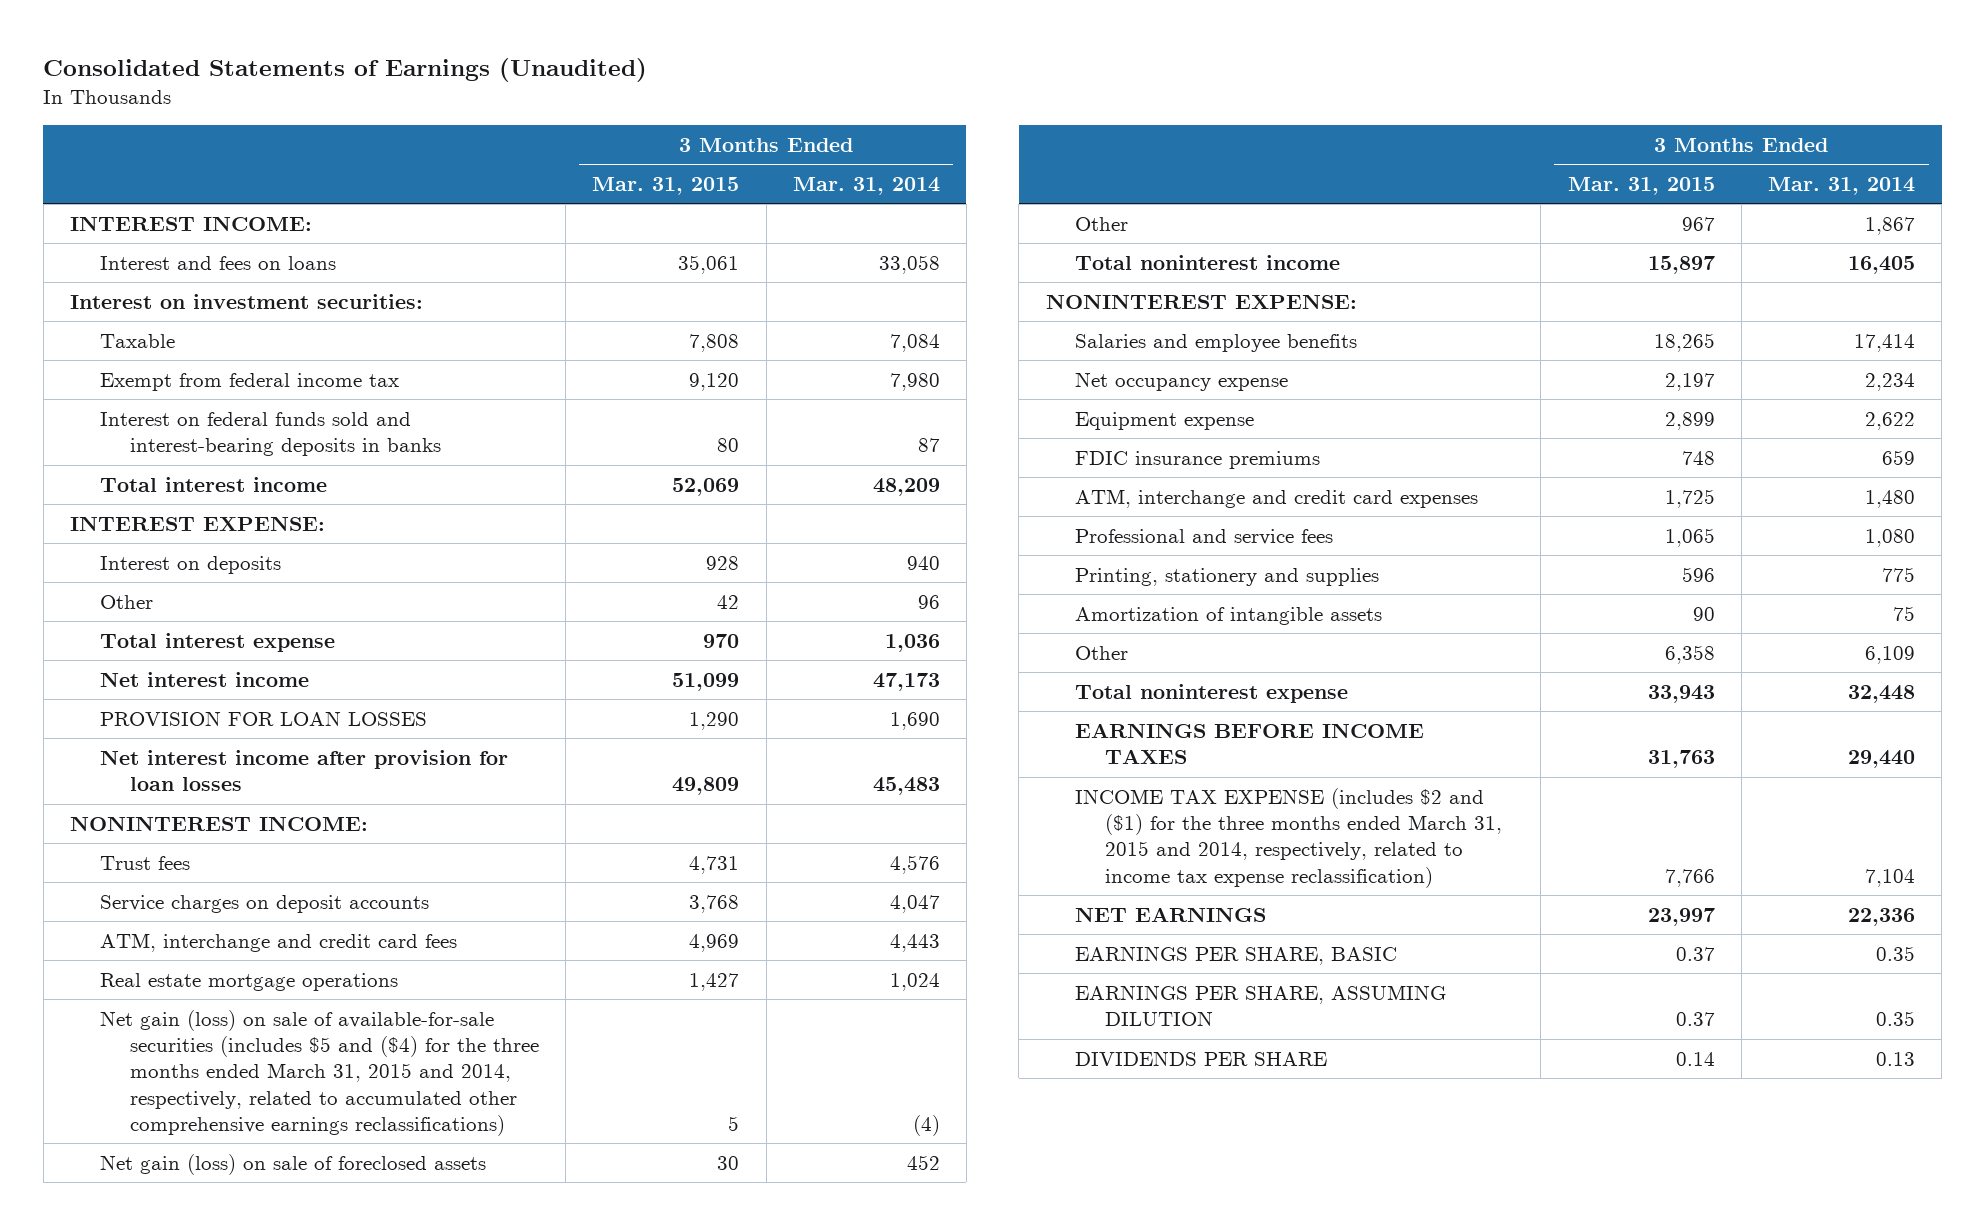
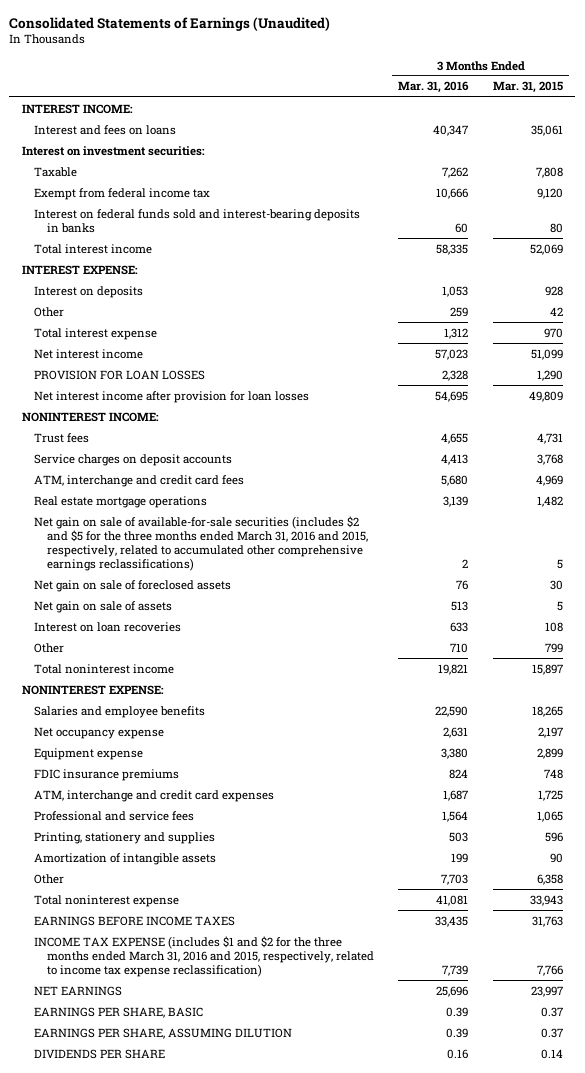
[792,177,940,196] Mar. 31, 2014 -> none
none -> [398,81,470,94] Mar. 31, 2016
[689,972,740,991] 1,427 -> [537,495,564,507] 1,482
[99,1009,539,1136] Net gain (loss) on sale of available-for-sale securities (includes $5 and ($4) for the three months ended March 31, 2015 and 2014, respectively, related to accumulated other comprehensive earnings reclassifications) -> [34,515,368,571] Net gain on sale of available-for-sale securities (includes $2 and $5 for the three months ended March 31, 2016 and 2015, respectively, related to accumulated other comprehensive earnings reclassifications)
[99,1153,486,1175] Net gain (loss) on sale of foreclosed assets -> [34,579,232,592] Net gain on sale of foreclosed assets
none -> [34,600,173,613] Net gain on sale of assets
none -> [34,621,182,632] Interest on loan recoveries
[1681,216,1715,231] 967 -> [545,642,564,653] 799
[1075,787,1503,888] INCOME TAX EXPENSE (includes $2 and ($1) for the three months ended March 31, 2015 and 2014, respectively, related to income tax expense reclassification) -> [34,935,374,977] INCOME TAX EXPENSE (includes $1 and $2 for the three months ended March 31, 2016 and 2015, respectively, related to income tax expense reclassification)

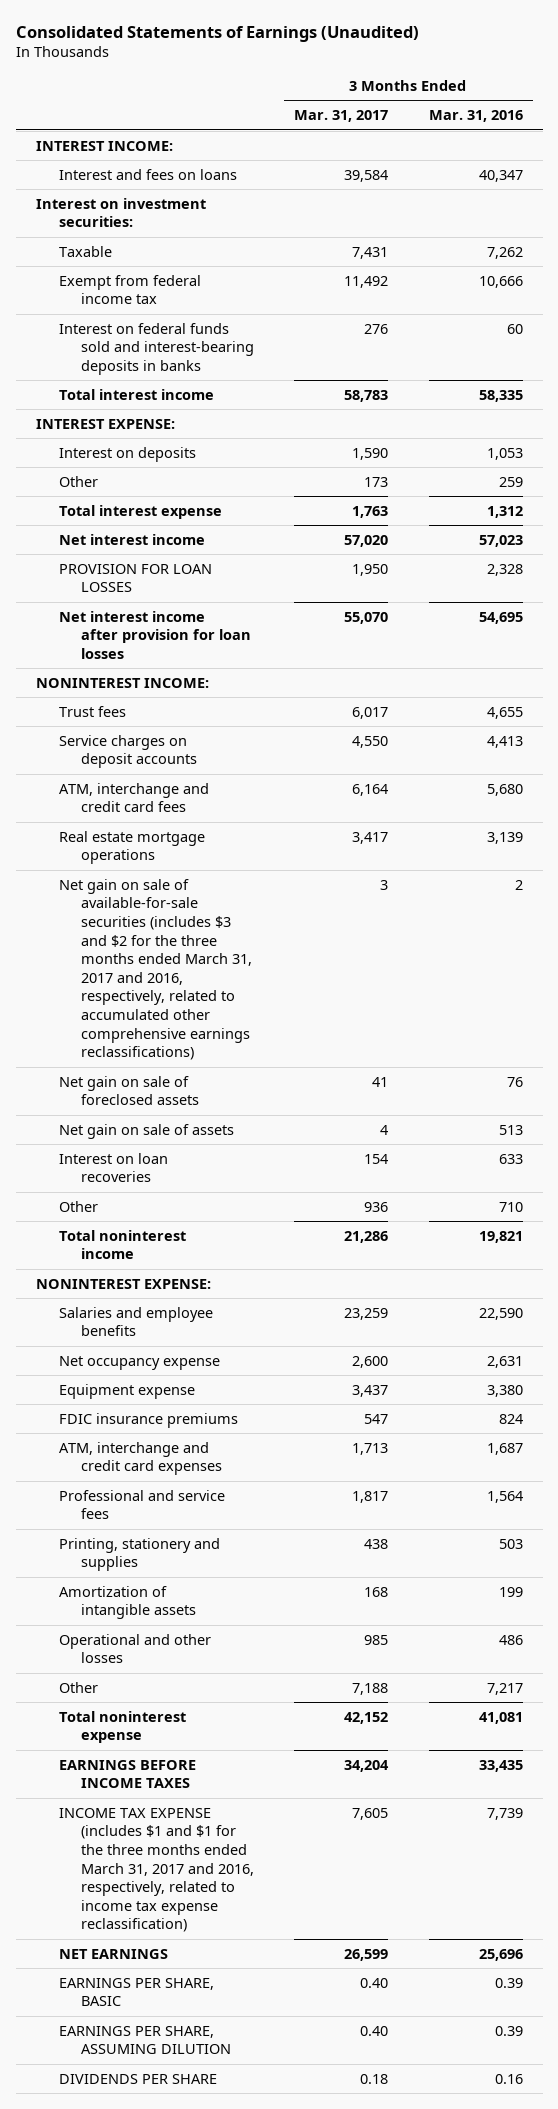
[493,81,564,94] Mar. 31, 2015 -> none
none -> [294,110,389,123] Mar. 31, 2017
[34,515,368,571] Net gain on sale of available-for-sale securities (includes $2 and $5 for the three months ended March 31, 2016 and 2015, respectively, related to accumulated other comprehensive earnings reclassifications) -> [58,878,253,1061] Net gain on sale of available-for-sale securities (includes $3 and $2 for the three months ended March 31, 2017 and 2016, respectively, related to accumulated other comprehensive earnings reclassifications)
none -> [58,1633,211,1664] Operational and other losses
[441,873,469,885] 7,703 -> [486,1682,523,1695] 7,217
[34,935,374,977] INCOME TAX EXPENSE (includes $1 and $2 for the three months ended March 31, 2016 and 2015, respectively, related to income tax expense reclassification) -> [58,1807,255,1933] INCOME TAX EXPENSE (includes $1 and $1 for the three months ended March 31, 2017 and 2016, respectively, related to income tax expense reclassification)

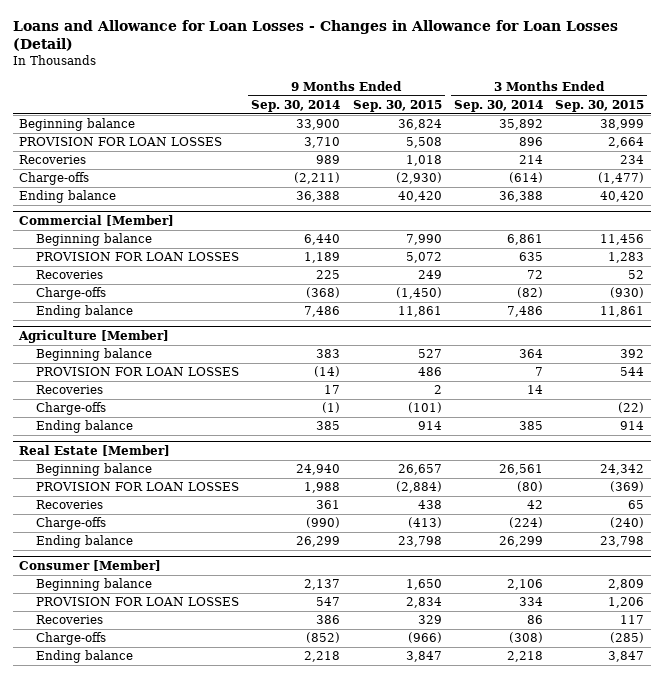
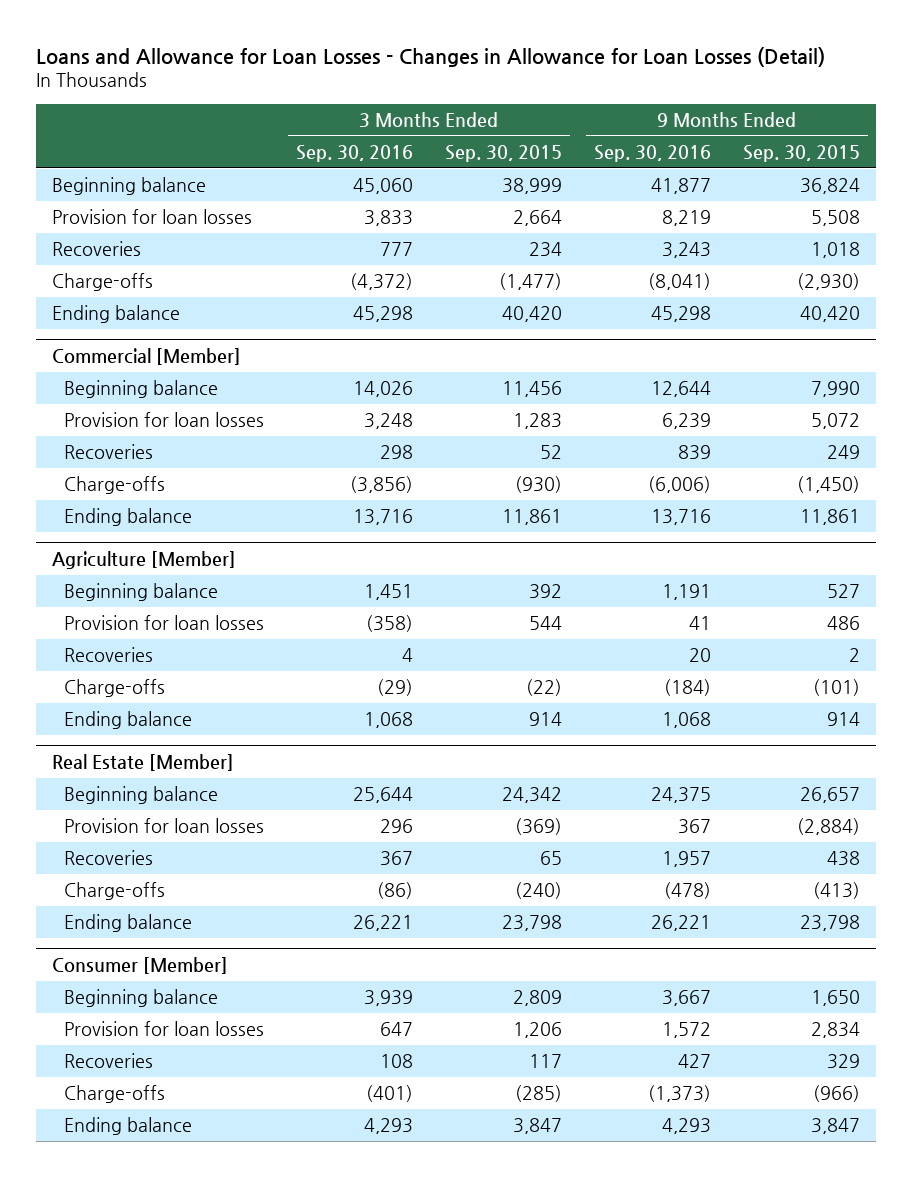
[251,100,341,113] Sep. 30, 2014 -> none
[453,100,543,113] Sep. 30, 2014 -> none
none -> [295,144,413,162] Sep. 30, 2016
none -> [593,144,711,162] Sep. 30, 2016
[19,137,223,147] PROVISION FOR LOAN LOSSES -> [51,209,252,225] Provision for loan losses
[35,252,239,262] PROVISION FOR LOAN LOSSES -> [63,412,264,428] Provision for loan losses
[35,367,239,377] PROVISION FOR LOAN LOSSES -> [63,615,264,631] Provision for loan losses
[35,482,239,492] PROVISION FOR LOAN LOSSES -> [63,818,264,834] Provision for loan losses
[35,597,239,607] PROVISION FOR LOAN LOSSES -> [63,1021,264,1037] Provision for loan losses

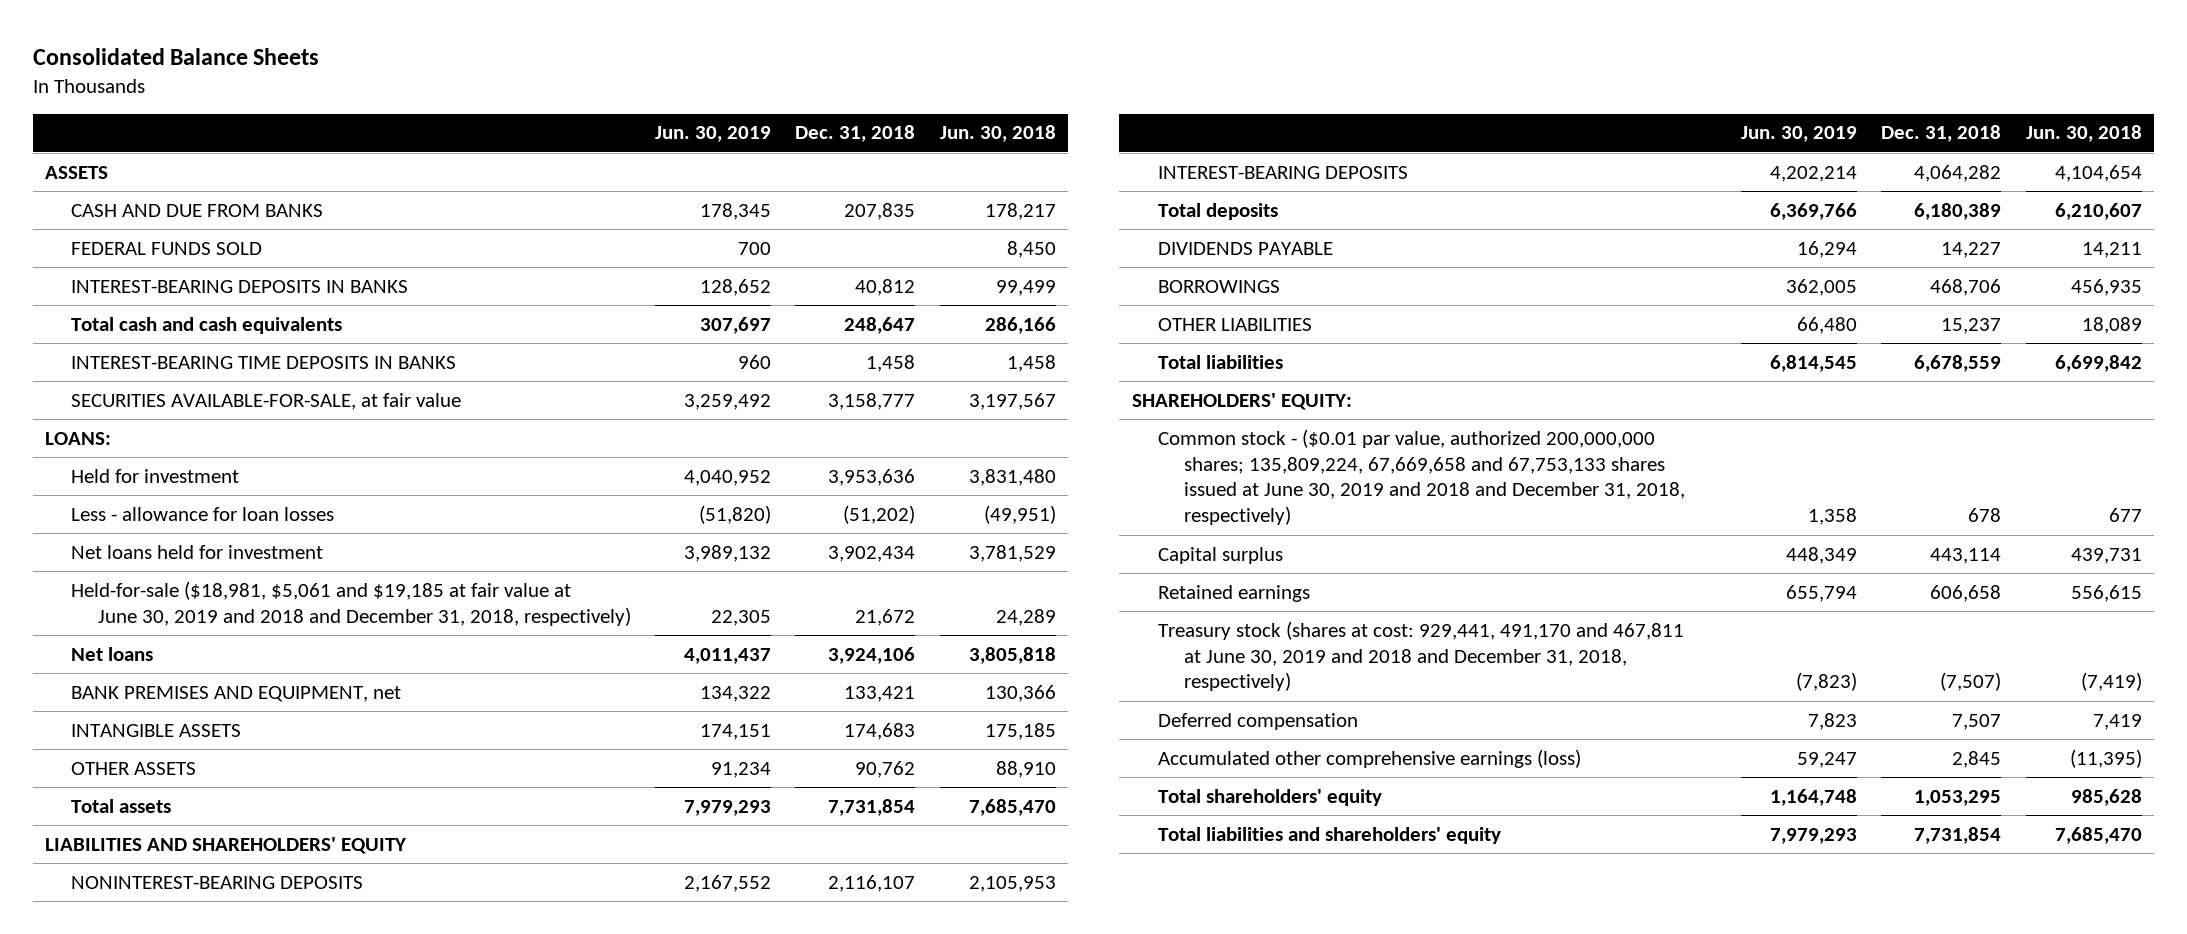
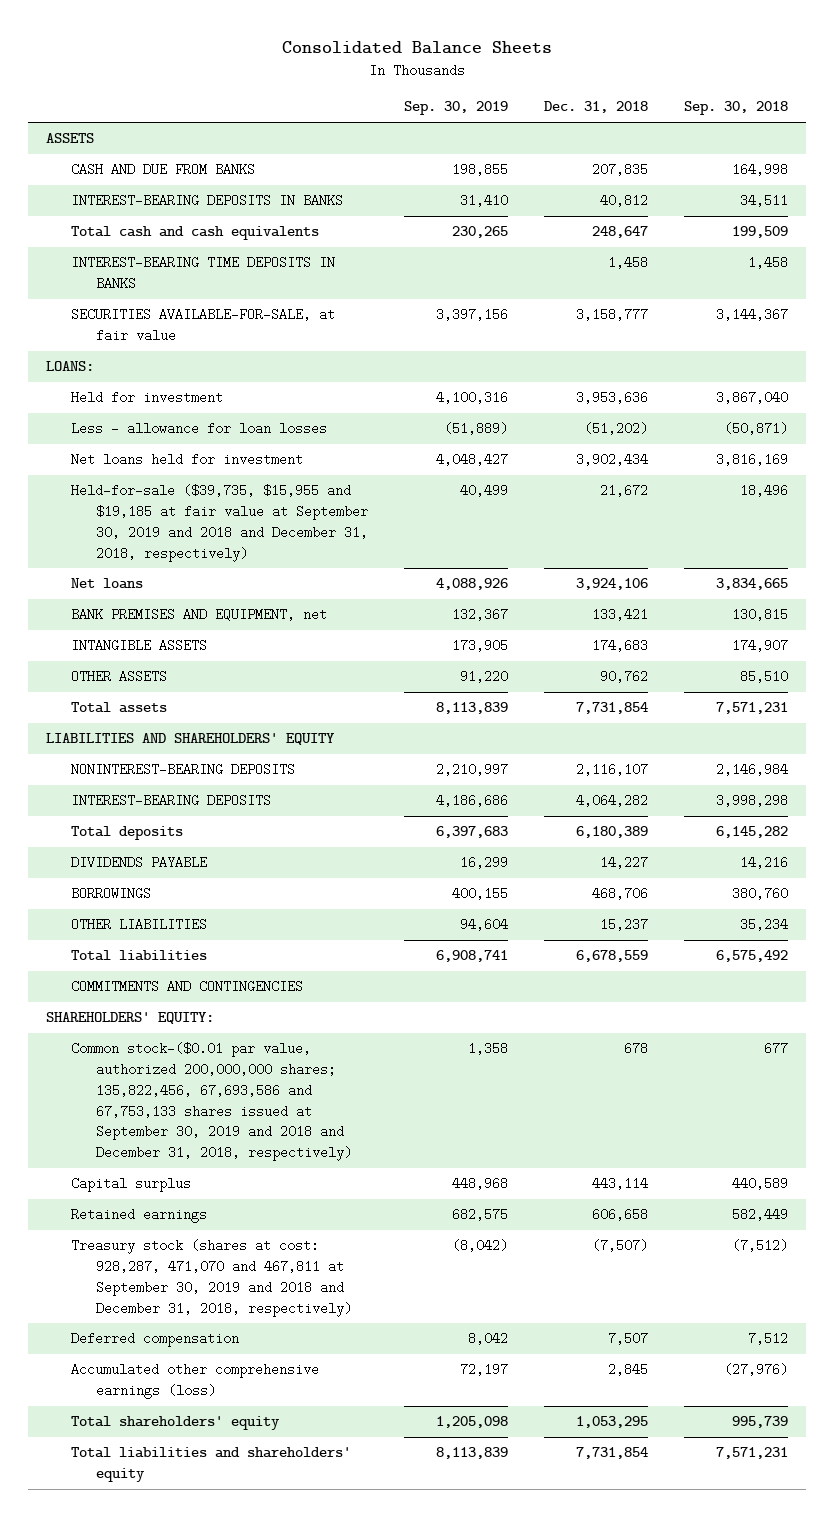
[654,126,771,143] Jun. 30, 2019 -> none
[939,125,1056,143] Jun. 30, 2018 -> none
none -> [404,101,509,116] Sep. 30, 2019
none -> [683,101,788,116] Sep. 30, 2018
[71,241,263,255] FEDERAL FUNDS SOLD -> none
[71,580,631,626] Held-for-sale ($18,981, $5,061 and $19,185 at fair value at June 30, 2019 and 2018 and December 31, 2018, respectively) -> [71,484,369,562] Held-for-sale ($39,735, $15,955 and $19,185 at fair value at September 30, 2019 and 2018 and December 31, 2018, respectively)
none -> [71,980,304,994] COMMITMENTS AND CONTINGENCIES
[1157,428,1685,526] Common stock - ($0.01 par value, authorized 200,000,000 shares; 135,809,224, 67,669,658 and 67,753,133 shares issued at June 30, 2019 and 2018 and December 31, 2018, respectively) -> [71,1042,353,1162] Common stock-($0.01 par value, authorized 200,000,000 shares; 135,822,456, 67,693,586 and 67,753,133 shares issued at September 30, 2019 and 2018 and December 31, 2018, respectively)
[1157,620,1684,692] Treasury stock (shares at cost: 929,441, 491,170 and 467,811 at June 30, 2019 and 2018 and December 31, 2018, respectively) -> [71,1239,353,1317] Treasury stock (shares at cost: 928,287, 471,070 and 467,811 at September 30, 2019 and 2018 and December 31, 2018, respectively)

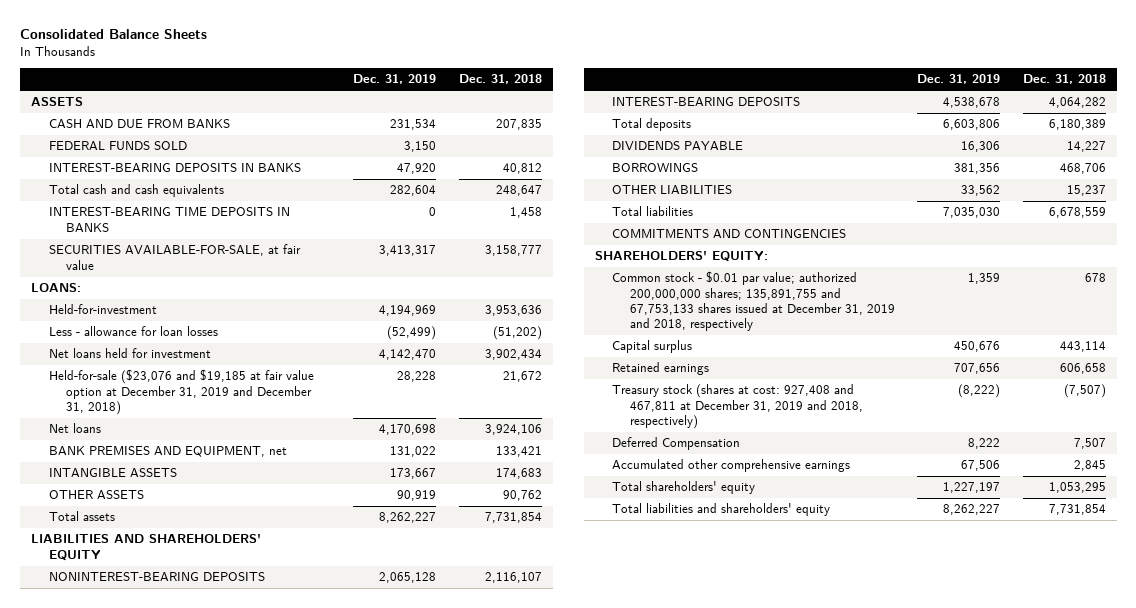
[404,101,509,116] Sep. 30, 2019 -> none
[683,101,788,116] Sep. 30, 2018 -> none
none -> [353,74,437,85] Dec. 31, 2019
none -> [48,141,187,151] FEDERAL FUNDS SOLD
[71,391,224,405] Held for investment -> [48,304,157,315] Held-for-investment
[71,484,369,562] Held-for-sale ($39,735, $15,955 and $19,185 at fair value at September 30, 2019 and 2018 and December 31, 2018, respectively) -> [48,369,314,416] Held-for-sale ($23,076 and $19,185 at fair value option at December 31, 2019 and December 31, 2018)
[71,1042,353,1162] Common stock-($0.01 par value, authorized 200,000,000 shares; 135,822,456, 67,693,586 and 67,753,133 shares issued at September 30, 2019 and 2018 and December 31, 2018, respectively) -> [612,271,896,332] Common stock - $0.01 par value; authorized 200,000,000 shares; 135,891,755 and 67,753,133 shares issued at December 31, 2019 and 2018, respectively
[71,1239,353,1317] Treasury stock (shares at cost: 928,287, 471,070 and 467,811 at September 30, 2019 and 2018 and December 31, 2018, respectively) -> [612,384,864,430] Treasury stock (shares at cost: 927,408 and 467,811 at December 31, 2019 and 2018, respectively)
[71,1332,240,1348] Deferred compensation -> [612,437,741,451] Deferred Compensation
[71,1363,320,1400] Accumulated other comprehensive earnings (loss) -> [612,459,851,473] Accumulated other comprehensive earnings

